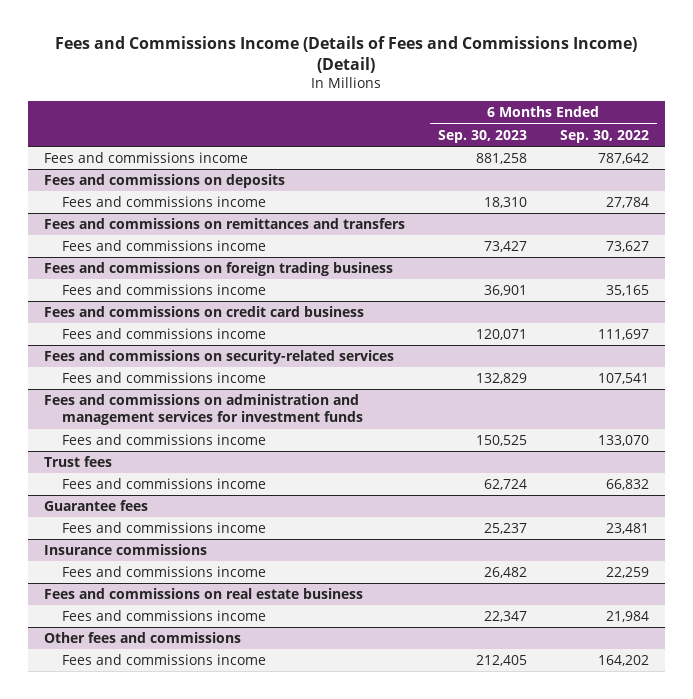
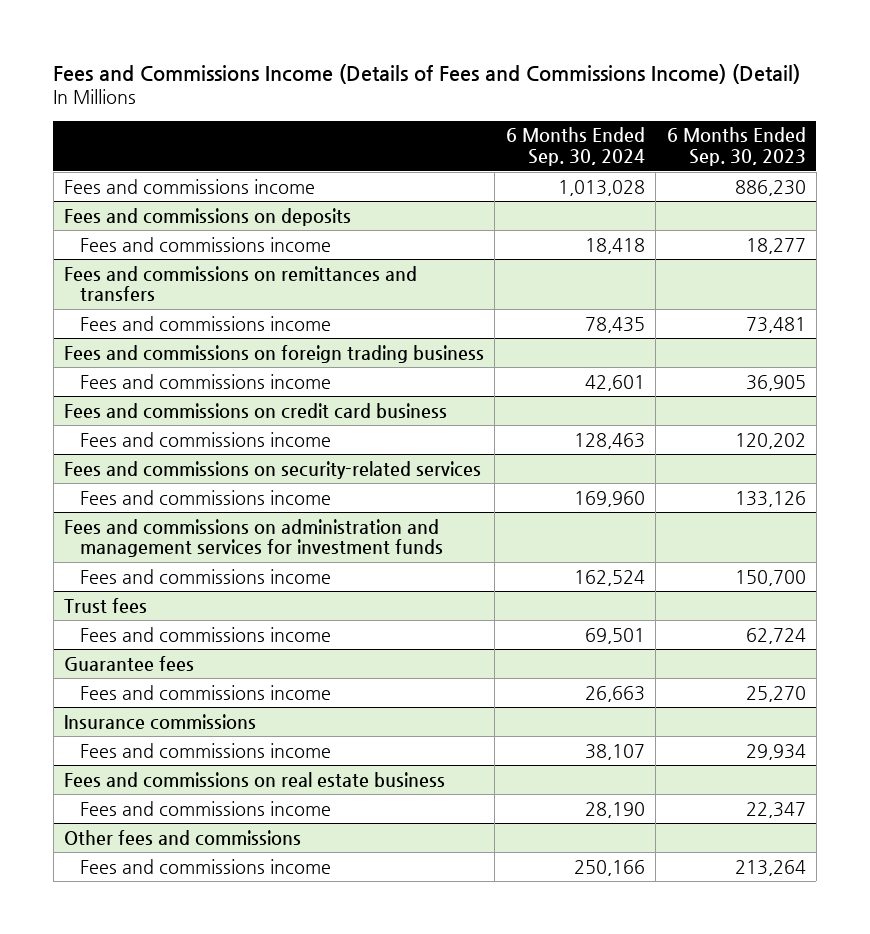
[559,129,649,143] Sep. 30, 2022 -> none
none -> [505,127,645,166] 6 Months Ended Sep. 30, 2024
[475,153,527,165] 881,258 -> [734,179,806,196] 886,230
[483,197,527,209] 18,310 -> [745,237,806,254] 18,277
[483,241,527,253] 73,427 -> [745,316,806,333] 73,481
[483,285,527,297] 36,901 -> [745,374,806,391] 36,905
[475,329,527,341] 120,071 -> [734,432,806,449] 120,202
[475,373,527,385] 132,829 -> [734,490,806,507] 133,126
[475,435,527,447] 150,525 -> [734,569,806,586] 150,700
[483,523,527,535] 25,237 -> [745,685,806,702] 25,270
[483,567,527,579] 26,482 -> [745,743,806,760] 29,934
[475,655,527,667] 212,405 -> [734,859,806,876] 213,264

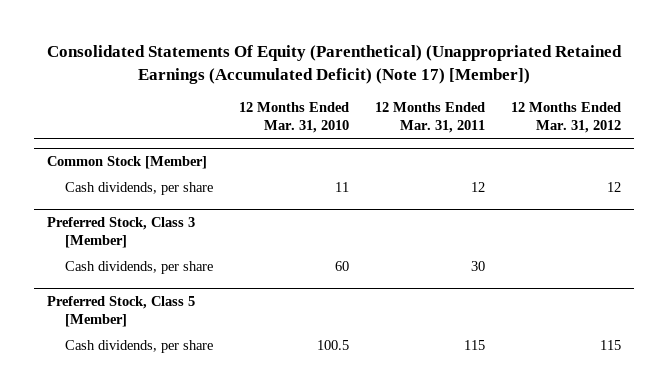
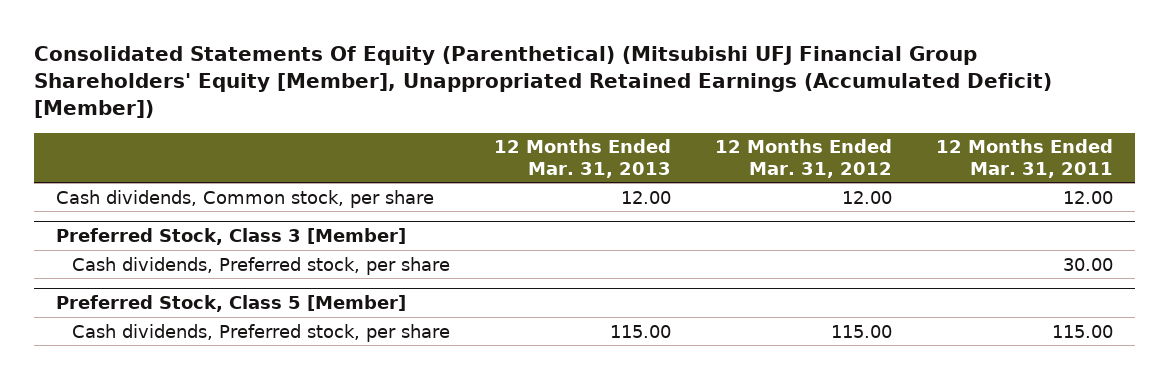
[47,45,623,85] Consolidated Statements Of Equity (Parenthetical) (Unappropriated Retained Earnings (Accumulated Deficit) (Note 17) [Member]) -> [34,46,1053,119] Consolidated Statements Of Equity (Parenthetical) (Mitsubishi UFJ Financial Group Shareholders' Equity [Member], Unappropriated Retained Earnings (Accumulated Deficit) [Member])
[239,102,350,134] 12 Months Ended Mar. 31, 2010 -> none
none -> [494,139,672,178] 12 Months Ended Mar. 31, 2013
[47,155,208,169] Common Stock [Member] -> none
[65,181,214,195] Cash dividends, per share -> [56,189,435,208] Cash dividends, Common stock, per share
[470,181,485,192] 12 -> [1063,190,1114,204] 12.00
[606,181,621,192] 12 -> [842,190,893,204] 12.00
[65,260,214,274] Cash dividends, per share -> [72,256,451,275] Cash dividends, Preferred stock, per share
[470,260,485,271] 30 -> [1063,257,1114,271] 30.00
[65,339,214,353] Cash dividends, per share -> [72,323,451,342] Cash dividends, Preferred stock, per share
[463,339,485,350] 115 -> [1052,324,1114,338] 115.00
[599,339,621,350] 115 -> [831,324,893,338] 115.00

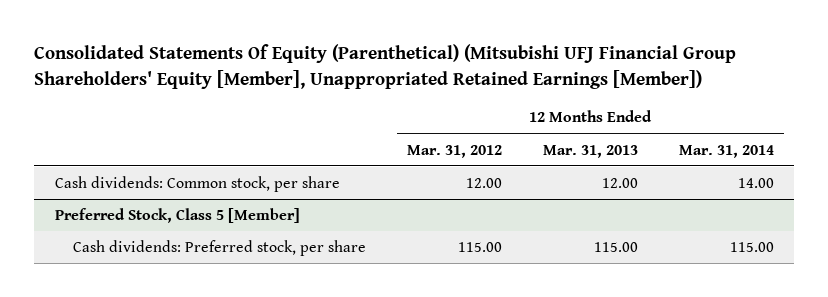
[34,46,1053,119] Consolidated Statements Of Equity (Parenthetical) (Mitsubishi UFJ Financial Group Shareholders' Equity [Member], Unappropriated Retained Earnings (Accumulated Deficit) [Member]) -> [34,44,737,89] Consolidated Statements Of Equity (Parenthetical) (Mitsubishi UFJ Financial Group Shareholders' Equity [Member], Unappropriated Retained Earnings [Member])
[936,139,1114,178] 12 Months Ended Mar. 31, 2011 -> none
none -> [678,144,774,158] Mar. 31, 2014
[56,228,407,246] Preferred Stock, Class 3 [Member] -> none
[72,256,451,275] Cash dividends, Preferred stock, per share -> none
[56,189,435,208] Cash dividends, Common stock, per share -> [54,176,340,193] Cash dividends: Common stock, per share
[72,323,451,342] Cash dividends, Preferred stock, per share -> [73,240,367,257] Cash dividends: Preferred stock, per share

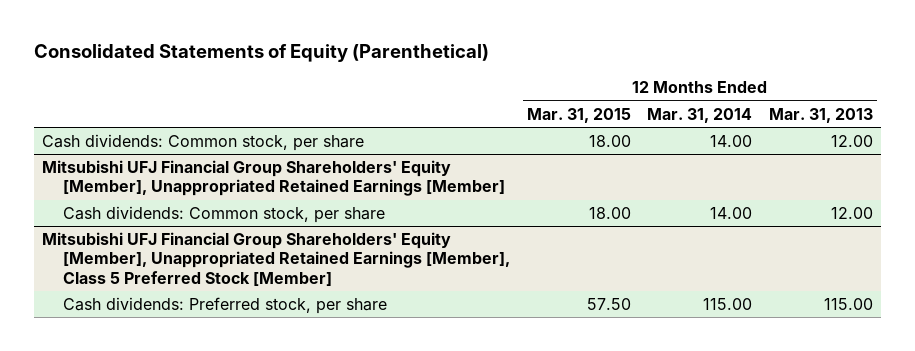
[34,44,737,89] Consolidated Statements Of Equity (Parenthetical) (Mitsubishi UFJ Financial Group Shareholders' Equity [Member], Unappropriated Retained Earnings [Member]) -> [33,44,489,63] Consolidated Statements of Equity (Parenthetical)
[407,144,503,158] Mar. 31, 2012 -> none
none -> [526,107,631,123] Mar. 31, 2015
[54,208,300,224] Preferred Stock, Class 5 [Member] -> none
none -> [41,160,506,197] Mitsubishi UFJ Financial Group Shareholders' Equity [Member], Unappropriated Retained Earnings [Member]
none -> [63,206,386,224] Cash dividends: Common stock, per share
none -> [41,232,511,286] Mitsubishi UFJ Financial Group Shareholders' Equity [Member], Unappropriated Retained Earnings [Member], Class 5 Preferred Stock [Member]

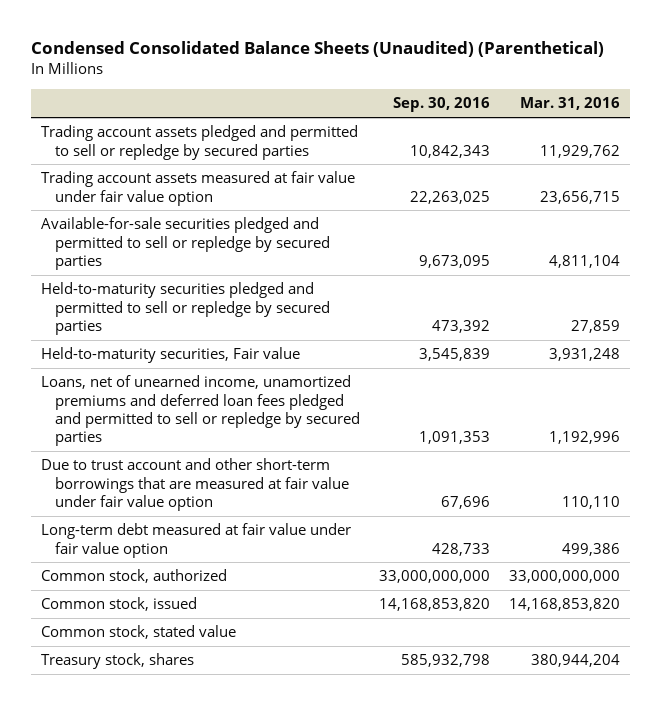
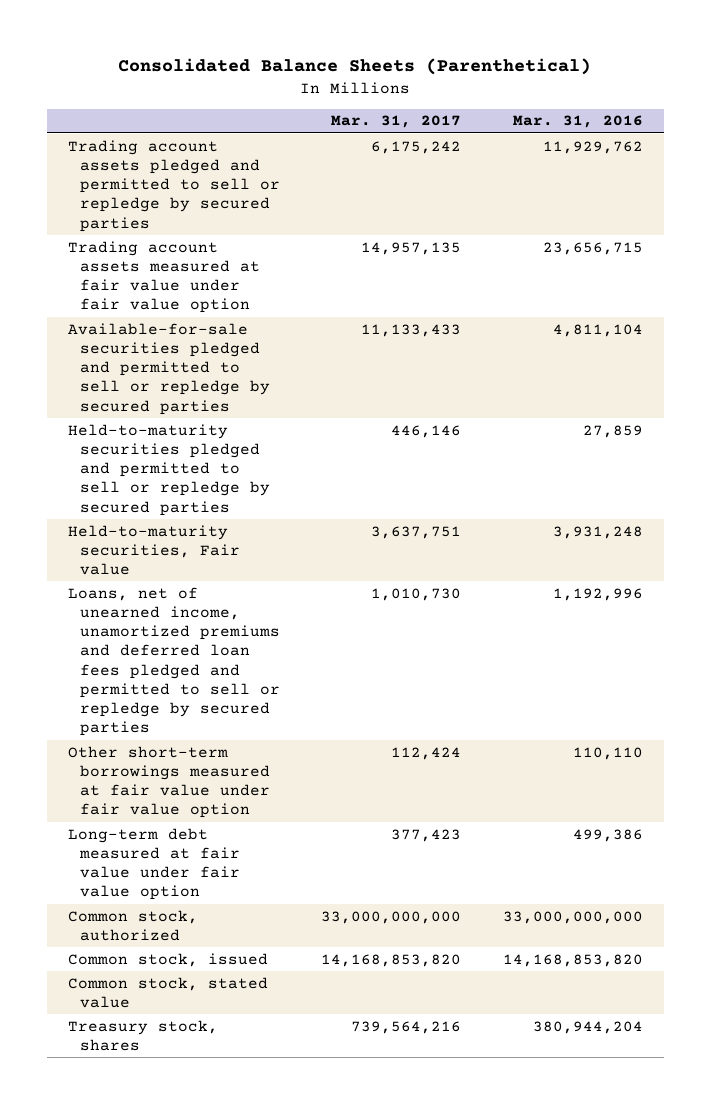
[31,41,605,58] Condensed Consolidated Balance Sheets (Unaudited) (Parenthetical) -> [118,58,592,76] Consolidated Balance Sheets (Parenthetical)
[393,97,491,113] Sep. 30, 2016 -> none
none -> [331,115,462,129] Mar. 31, 2017
[40,458,349,511] Due to trust account and other short-term borrowings that are measured at fair value under fair value option -> [67,745,270,819] Other short-term borrowings measured at fair value under fair value option

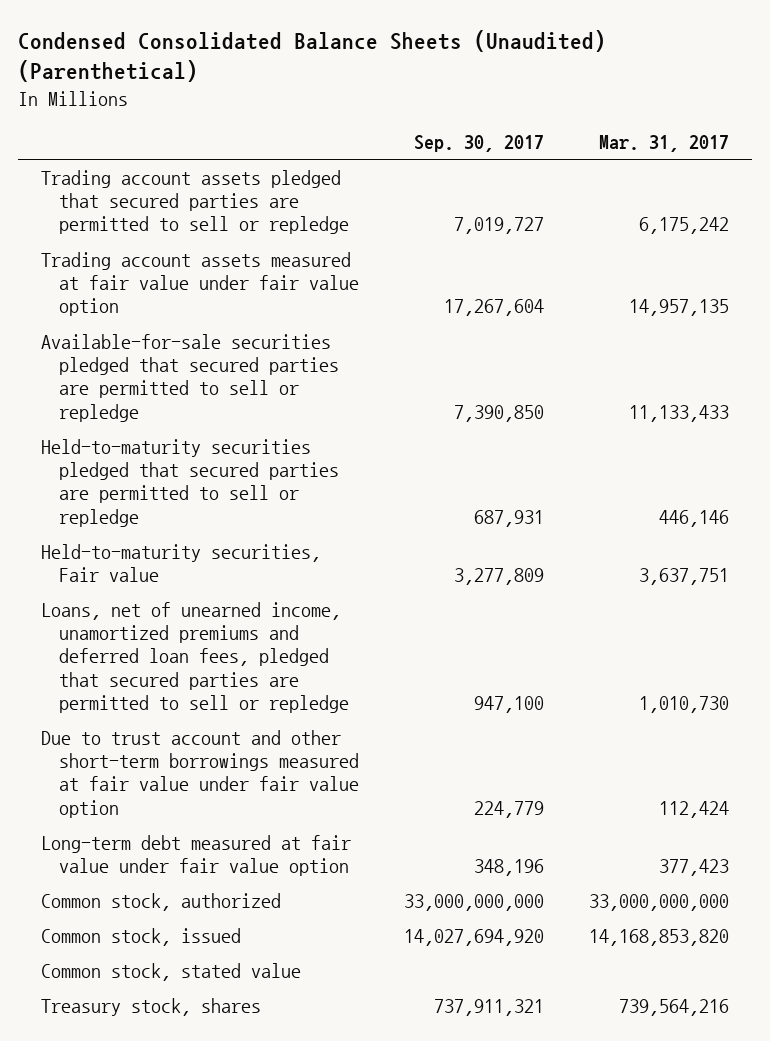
[118,58,592,76] Consolidated Balance Sheets (Parenthetical) -> [18,30,607,83] Condensed Consolidated Balance Sheets (Unaudited) (Parenthetical)
[513,115,644,129] Mar. 31, 2016 -> none
none -> [413,134,544,152] Sep. 30, 2017
[67,139,280,232] Trading account assets pledged and permitted to sell or repledge by secured parties -> [40,169,349,235] Trading account assets pledged that secured parties are permitted to sell or repledge
[67,322,270,415] Available-for-sale securities pledged and permitted to sell or repledge by secured parties -> [40,333,339,422] Available-for-sale securities pledged that secured parties are permitted to sell or repledge
[67,423,270,516] Held-to-maturity securities pledged and permitted to sell or repledge by secured parties -> [40,438,339,527] Held-to-maturity securities pledged that secured parties are permitted to sell or repledge
[67,586,280,737] Loans, net of unearned income, unamortized premiums and deferred loan fees pledged and permitted to sell or repledge by secured parties -> [40,601,349,713] Loans, net of unearned income, unamortized premiums and deferred loan fees, pledged that secured parties are permitted to sell or repledge
[67,745,270,819] Other short-term borrowings measured at fair value under fair value option -> [40,729,359,818] Due to trust account and other short-term borrowings measured at fair value under fair value option

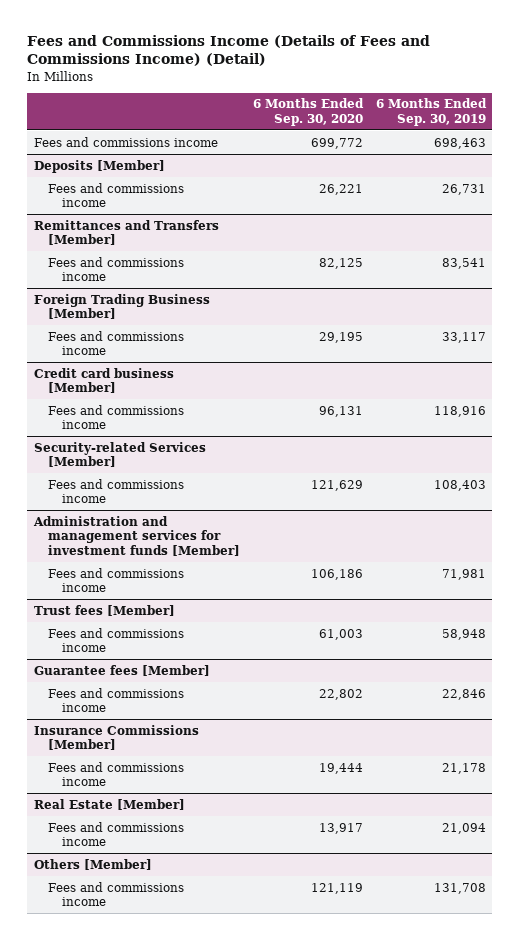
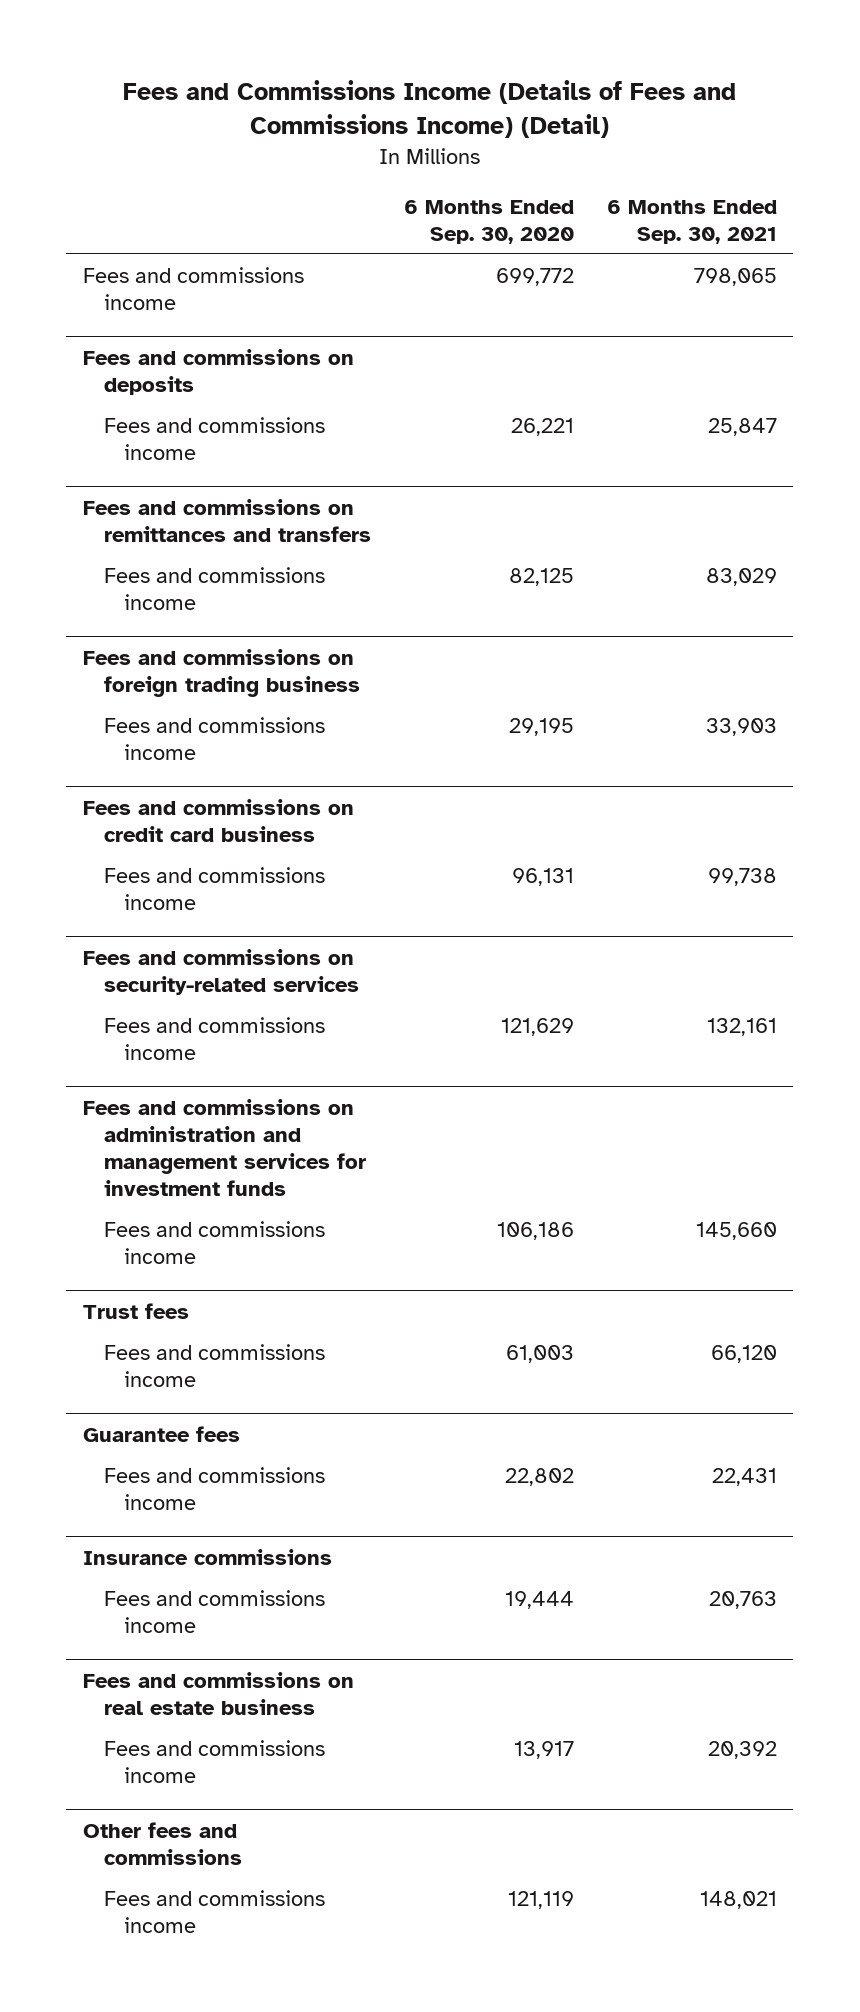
[375,98,487,126] 6 Months Ended Sep. 30, 2019 -> none
none -> [606,199,777,244] 6 Months Ended Sep. 30, 2021
[33,159,165,173] Deposits [Member] -> [82,348,354,395] Fees and commissions on deposits
[33,219,219,246] Remittances and Transfers [Member] -> [82,498,371,542] Fees and commissions on remittances and transfers
[33,293,210,320] Foreign Trading Business [Member] -> [82,648,360,697] Fees and commissions on foreign trading business
[33,367,174,394] Credit card business [Member] -> [82,798,354,842] Fees and commissions on credit card business
[33,441,206,468] Security-related Services [Member] -> [82,948,359,995] Fees and commissions on security-related services
[32,515,240,556] Administration and management services for investment funds [Member] -> [82,1098,366,1197] Fees and commissions on administration and management services for investment funds
[33,604,175,616] Trust fees [Member] -> [82,1302,189,1319] Trust fees
[33,664,210,676] Guarantee fees [Member] -> [82,1425,240,1442] Guarantee fees
[33,724,199,751] Insurance Commissions [Member] -> [82,1548,332,1565] Insurance commissions
[33,798,185,810] Real Estate [Member] -> [82,1671,354,1715] Fees and commissions on real estate business
[33,858,152,870] Others [Member] -> [82,1821,242,1865] Other fees and commissions

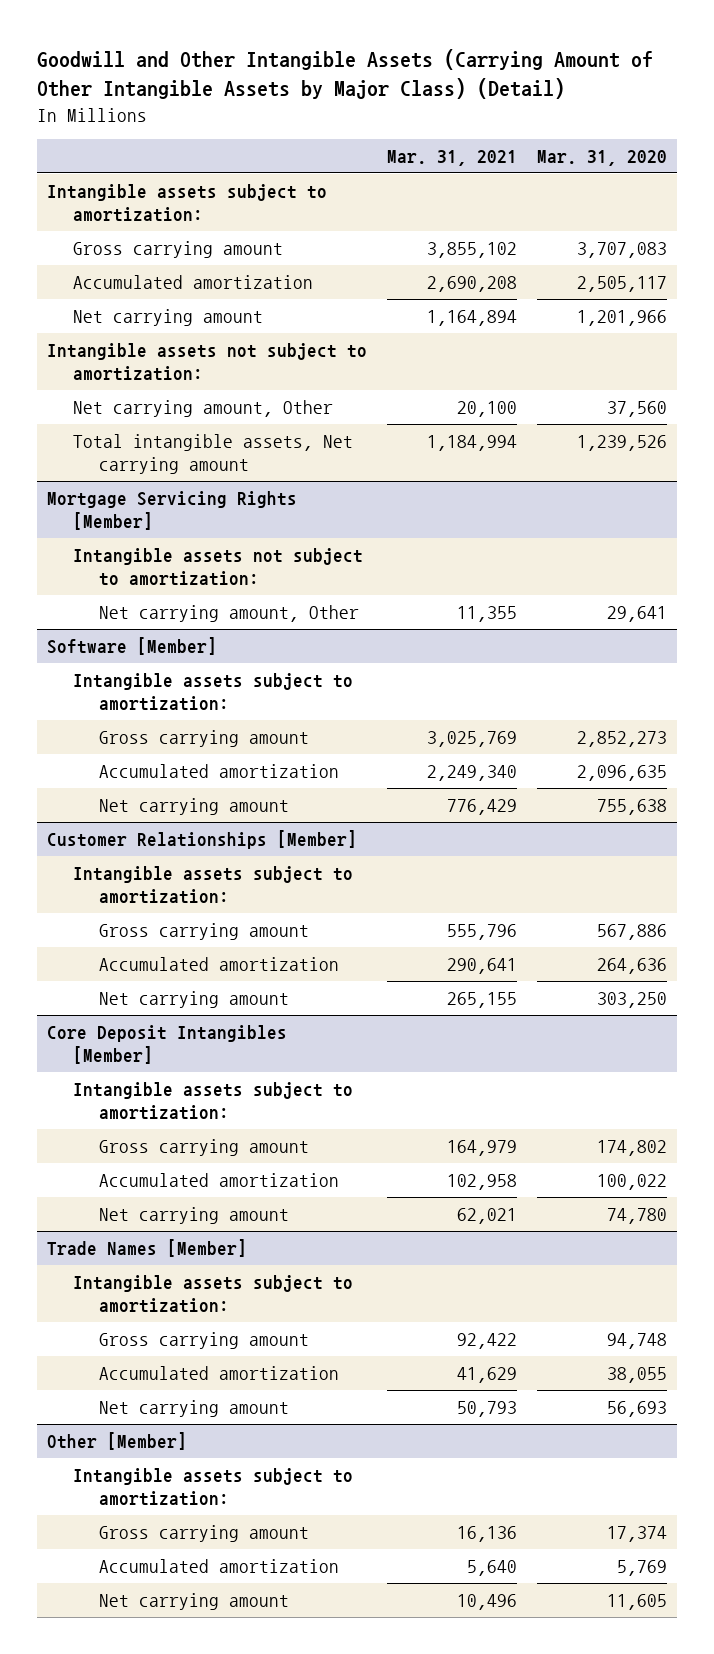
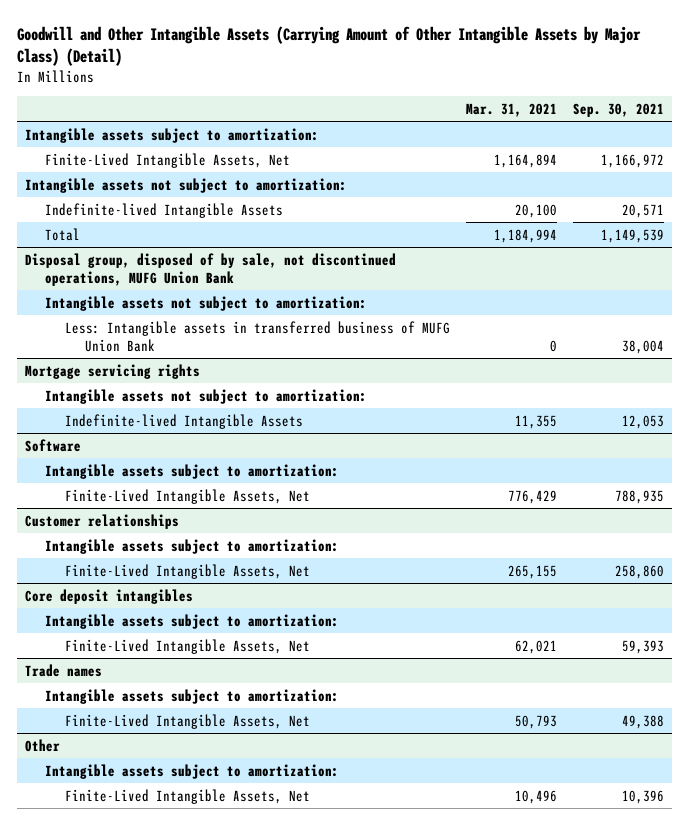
[536,150,667,167] Mar. 31, 2020 -> none
none -> [572,102,664,117] Sep. 30, 2021
[72,240,283,258] Gross carrying amount -> none
[72,274,313,289] Accumulated amortization -> none
[72,308,263,326] Net carrying amount -> [45,152,291,168] Finite-Lived Intangible Assets, Net
[46,490,297,530] Mortgage Servicing Rights [Member] -> none
[72,399,333,417] Net carrying amount, Other -> [45,202,284,218] Indefinite-lived Intangible Assets
[72,433,353,474] Total intangible assets, Net carrying amount -> [45,227,81,241] Total
none -> [25,252,397,286] Disposal group, disposed of by sale, not discontinued operations, MUFG Union Bank
none -> [65,320,451,352] Less: Intangible assets in transferred business of MUFG Union Bank
none -> [25,363,201,379] Mortgage servicing rights
none -> [45,388,368,404] Intangible assets not subject to amortization:
[98,604,359,622] Net carrying amount, Other -> [65,413,304,429] Indefinite-lived Intangible Assets
[46,636,217,655] Software [Member] -> [25,438,82,452] Software
[98,729,309,747] Gross carrying amount -> none
[98,763,339,778] Accumulated amortization -> none
[98,797,289,815] Net carrying amount -> [65,488,311,504] Finite-Lived Intangible Assets, Net
[46,829,357,849] Customer Relationships [Member] -> [25,513,180,529] Customer relationships
[98,922,309,940] Gross carrying amount -> none
[98,956,339,971] Accumulated amortization -> none
[98,990,289,1008] Net carrying amount -> [65,563,311,579] Finite-Lived Intangible Assets, Net
[46,1024,287,1064] Core Deposit Intangibles [Member] -> [25,588,194,604] Core deposit intangibles
[98,1138,309,1156] Gross carrying amount -> none
[98,1172,339,1187] Accumulated amortization -> none
[98,1206,289,1224] Net carrying amount -> [65,638,311,654] Finite-Lived Intangible Assets, Net
[46,1238,247,1257] Trade Names [Member] -> [25,663,103,677] Trade names
[98,1331,309,1349] Gross carrying amount -> none
[98,1365,339,1380] Accumulated amortization -> none
[98,1399,289,1417] Net carrying amount -> [65,713,311,729] Finite-Lived Intangible Assets, Net
[46,1431,187,1450] Other [Member] -> [25,738,61,752] Other
[98,1524,309,1542] Gross carrying amount -> none
[98,1558,339,1573] Accumulated amortization -> none
[98,1592,289,1610] Net carrying amount -> [65,788,311,804] Finite-Lived Intangible Assets, Net

